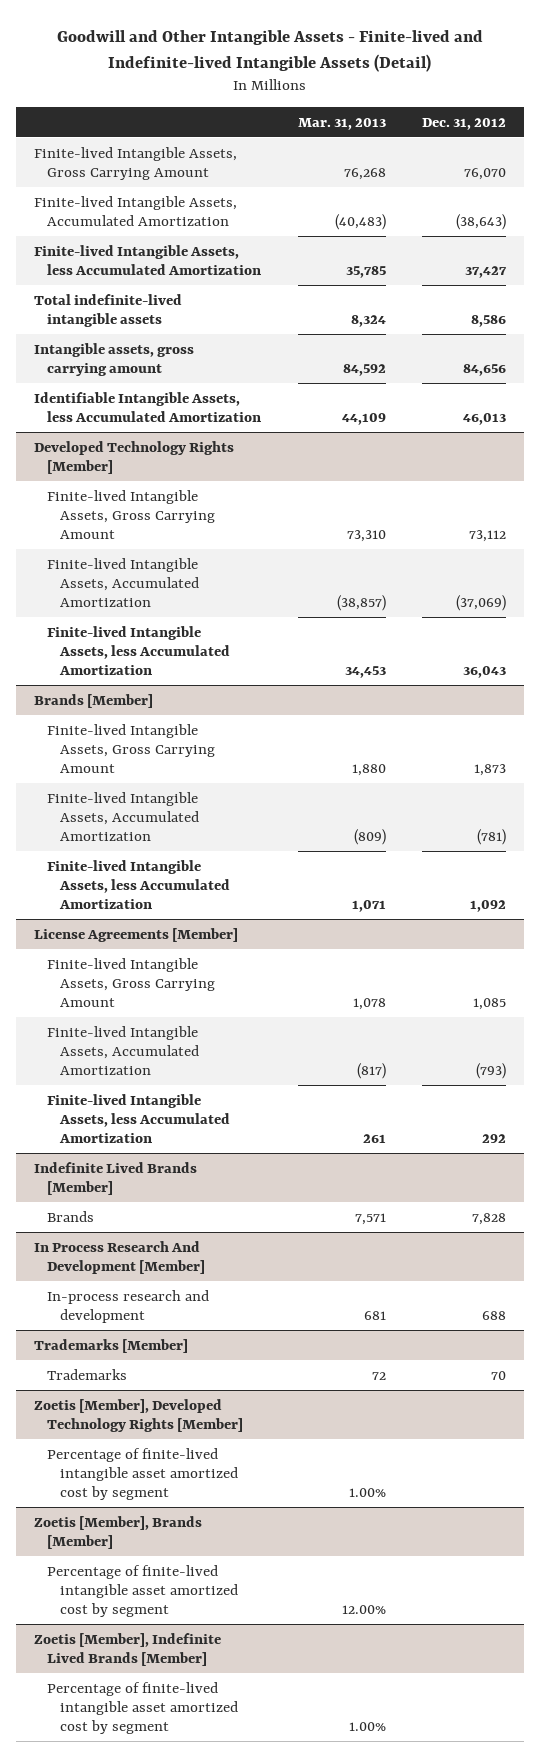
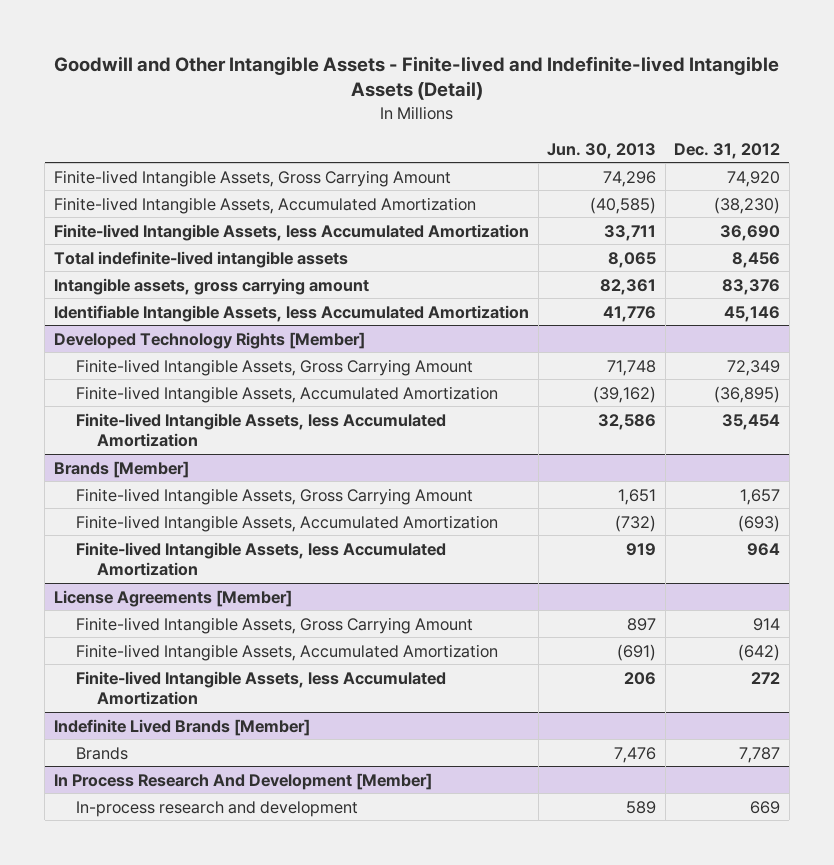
[297,117,386,130] Mar. 31, 2013 -> none
none -> [547,142,657,159] Jun. 30, 2013
[463,167,506,180] 76,070 -> [727,170,781,187] 74,920
[455,213,506,230] (38,643) -> [714,196,781,214] (38,230)
[464,265,507,278] 37,427 -> [720,224,781,241] 36,690
[470,314,506,327] 8,586 -> [732,251,781,268] 8,456
[462,363,506,376] 84,656 -> [722,278,781,295] 83,376
[462,412,506,425] 46,013 -> [724,305,781,322] 45,146
[468,530,506,543] 73,112 -> [727,359,781,376] 72,349
[455,595,506,612] (37,069) -> [714,385,781,403] (36,895)
[462,666,506,679] 36,043 -> [722,413,781,430] 35,454
[473,764,506,777] 1,873 -> [740,488,781,505] 1,657
[476,829,506,846] (781) -> [738,514,781,532] (693)
[469,900,506,913] 1,092 -> [747,542,781,556] 964
[472,998,506,1011] 1,085 -> [753,617,781,631] 914
[475,1063,506,1080] (793) -> [738,643,781,661] (642)
[481,1134,506,1144] 292 -> [751,671,781,684] 272
[471,1212,506,1225] 7,828 -> [739,746,781,763] 7,787
[34,1338,189,1353] Trademarks [Member] -> none
[47,1368,128,1380] Trademarks -> none
[34,1398,244,1432] Zoetis [Member], Developed Technology Rights [Member] -> none
[47,1447,239,1501] Percentage of finite-lived intangible asset amortized cost by segment -> none
[34,1515,203,1549] Zoetis [Member], Brands [Member] -> none
[47,1564,239,1618] Percentage of finite-lived intangible asset amortized cost by segment -> none
[34,1632,222,1666] Zoetis [Member], Indefinite Lived Brands [Member] -> none
[47,1681,239,1735] Percentage of finite-lived intangible asset amortized cost by segment -> none
[481,1310,506,1320] 688 -> [750,800,781,814] 669

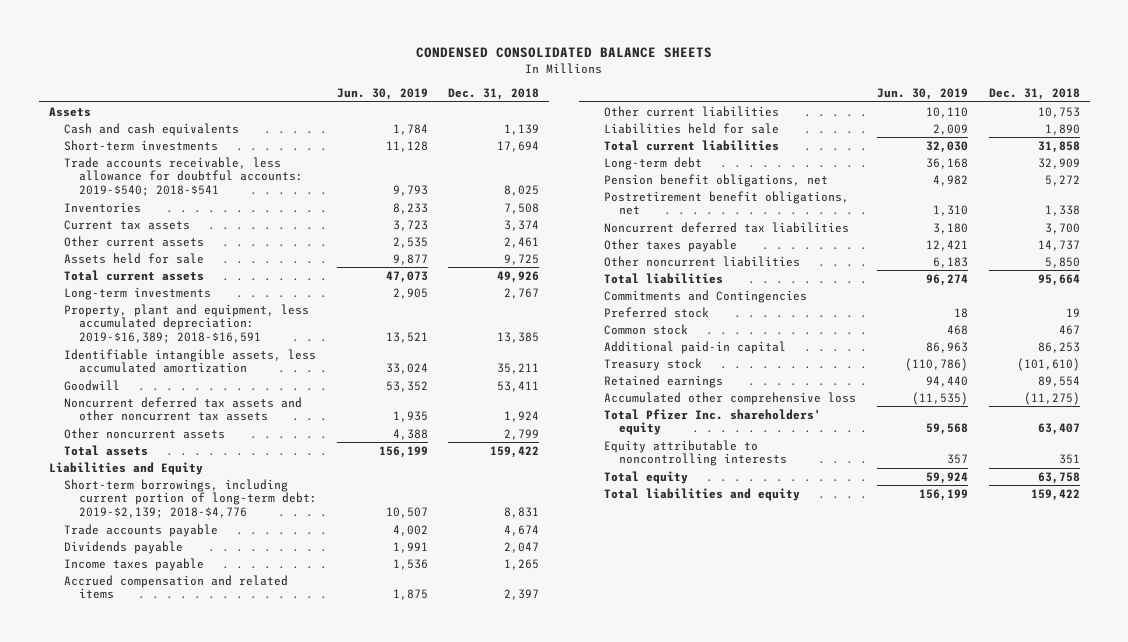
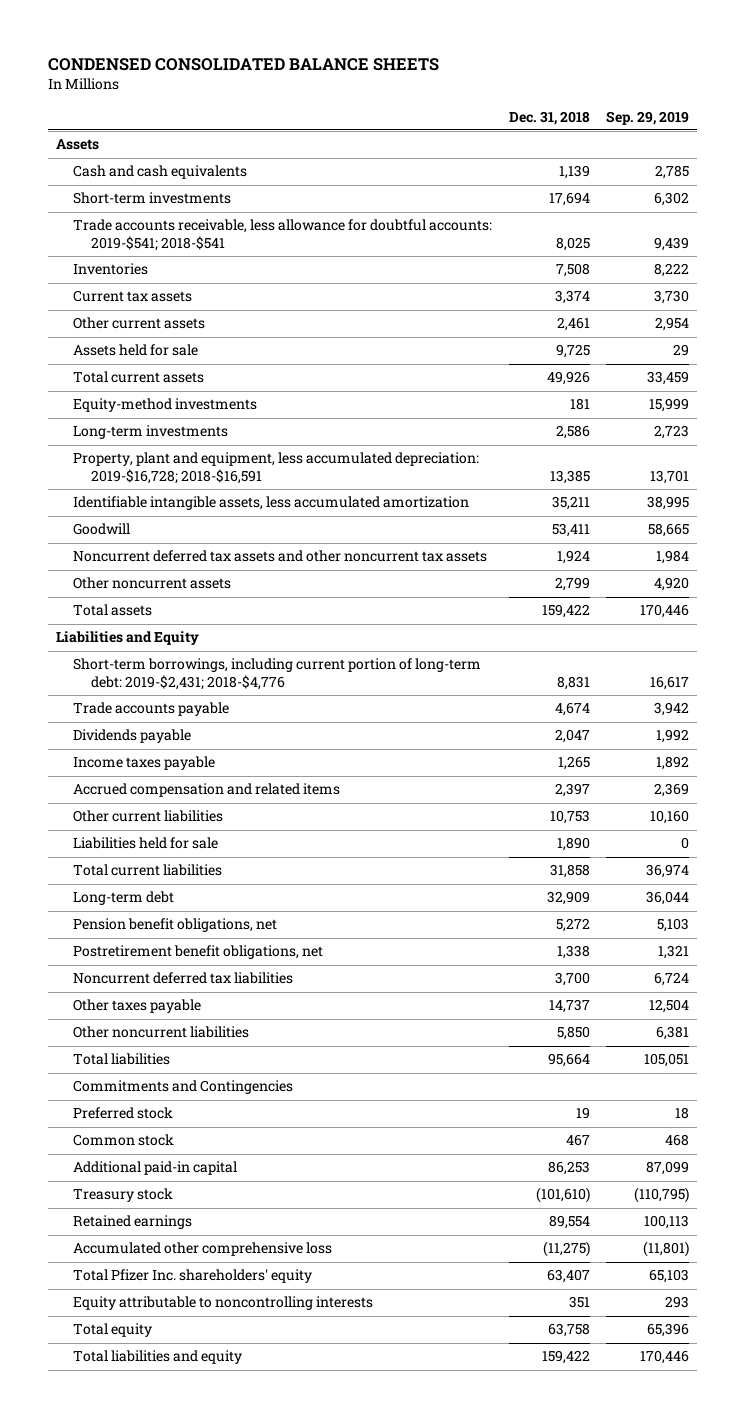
[337,88,429,101] Jun. 30, 2019 -> none
none -> [606,110,690,125] Sep. 29, 2019
[63,156,303,197] Trade accounts receivable, less allowance for doubtful accounts: 2019-$540; 2018-$541 -> [73,219,493,251] Trade accounts receivable, less allowance for doubtful accounts: 2019-$541; 2018-$541
none -> [73,398,258,413] Equity-method investments
[504,287,540,299] 2,767 -> [555,425,590,440] 2,586
[63,303,309,344] Property, plant and equipment, less accumulated depreciation: 2019-$16,389; 2018-$16,591 -> [73,452,480,484] Property, plant and equipment, less accumulated depreciation: 2019-$16,728; 2018-$16,591
[63,478,317,519] Short-term borrowings, including current portion of long-term debt: 2019-$2,139; 2018-$4,776 -> [73,658,482,690] Short-term borrowings, including current portion of long-term debt: 2019-$2,431; 2018-$4,776

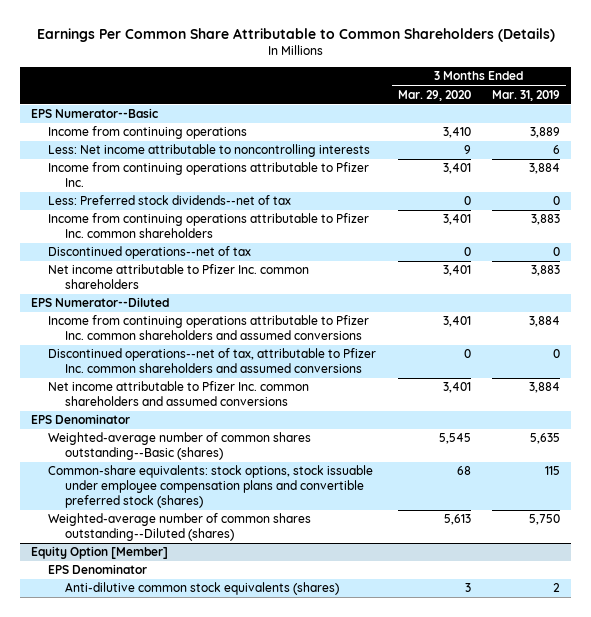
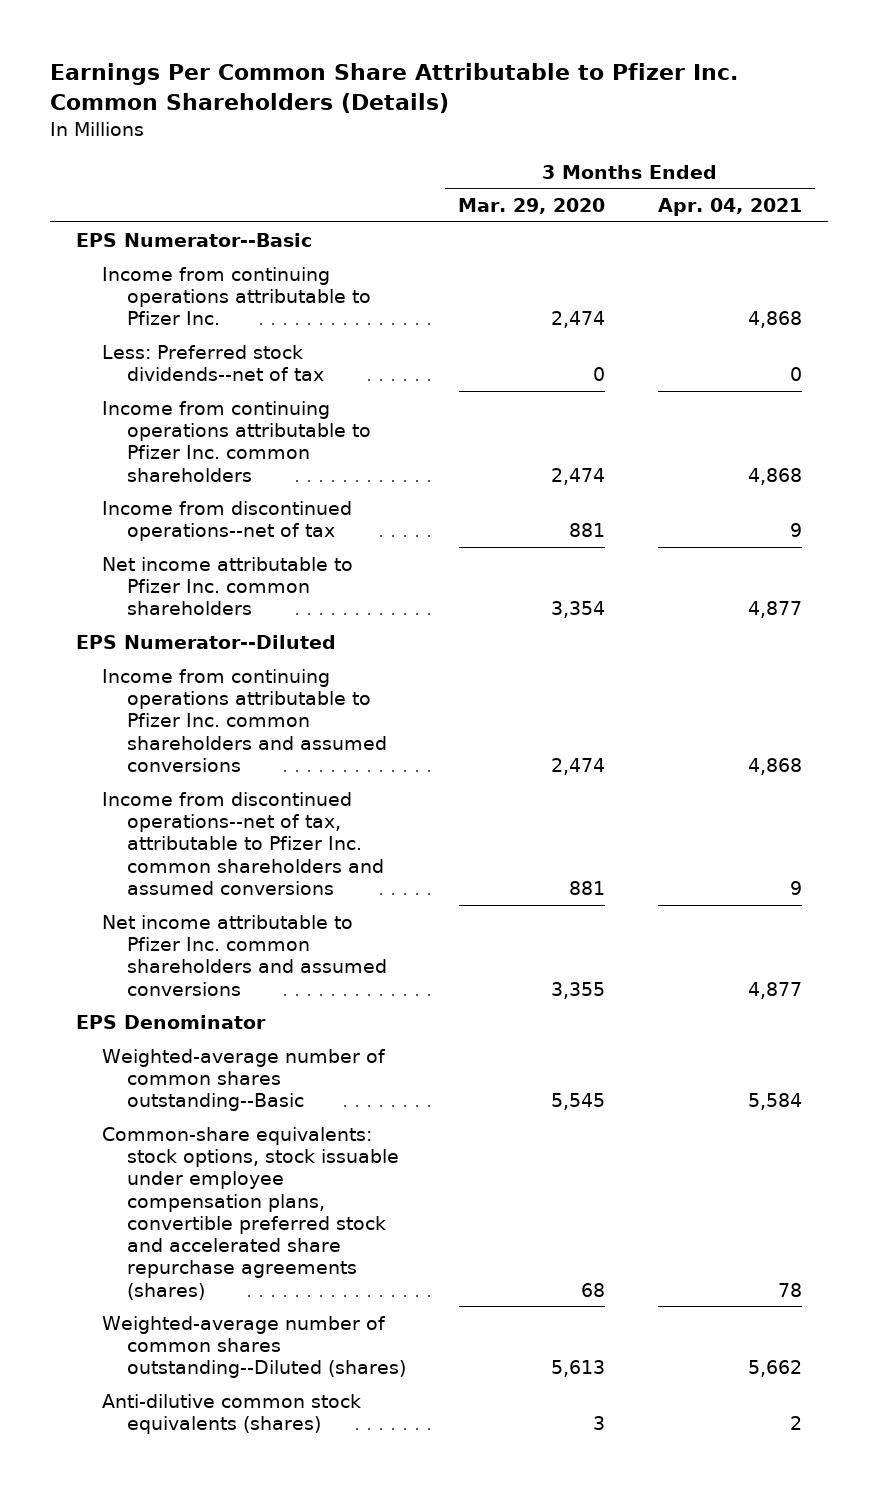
[36,27,555,42] Earnings Per Common Share Attributable to Common Shareholders (Details) -> [49,62,738,113] Earnings Per Common Share Attributable to Pfizer Inc. Common Shareholders (Details)
[492,89,561,101] Mar. 31, 2019 -> none
none -> [657,198,802,217] Apr. 04, 2021
[47,126,247,140] Income from continuing operations -> none
[47,144,370,158] Less: Net income attributable to noncontrolling interests -> none
[442,163,471,175] 3,401 -> [551,311,606,329] 2,474
[442,214,471,226] 3,401 -> [551,467,606,485] 2,474
[47,246,251,260] Discontinued operations--net of tax -> [101,500,352,542] Income from discontinued operations--net of tax
[463,247,471,257] 0 -> [569,523,606,538] 881
[442,265,471,277] 3,401 -> [551,601,606,619] 3,354
[442,316,471,328] 3,401 -> [551,757,606,775] 2,474
[47,348,376,374] Discontinued operations--net of tax, attributable to Pfizer Inc. common shareholders and assumed conversions -> [101,791,384,895] Income from discontinued operations--net of tax, attributable to Pfizer Inc. common shareholders and assumed conversions
[463,349,471,359] 0 -> [569,880,606,895] 881
[442,382,471,394] 3,401 -> [551,981,606,999] 3,355
[47,432,311,461] Weighted-average number of common shares outstanding--Basic (shares) -> [101,1048,386,1112] Weighted-average number of common shares outstanding--Basic
[47,465,373,509] Common-share equivalents: stock options, stock issuable under employee compensation plans and convertible preferred stock (shares) -> [101,1126,399,1300] Common-share equivalents: stock options, stock issuable under employee compensation plans, convertible preferred stock and accelerated share repurchase agreements (shares)
[30,546,168,560] Equity Option [Member] -> none
[47,564,147,575] EPS Denominator -> none

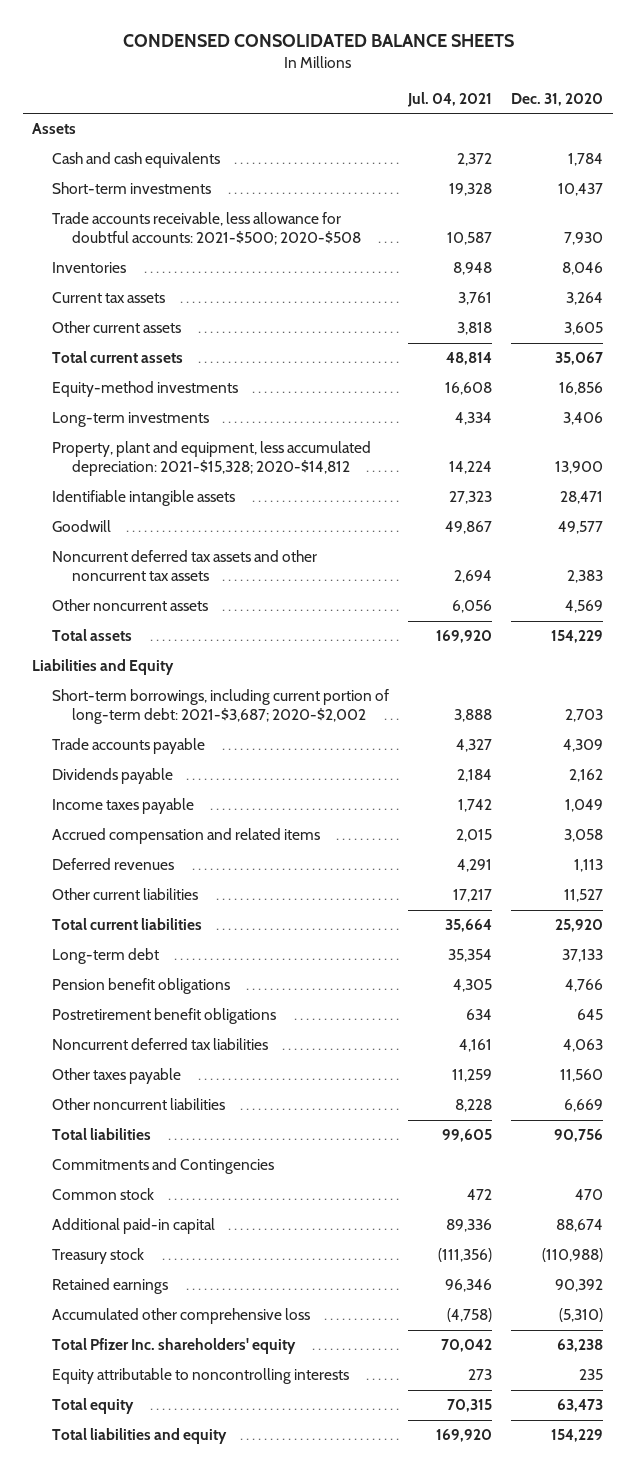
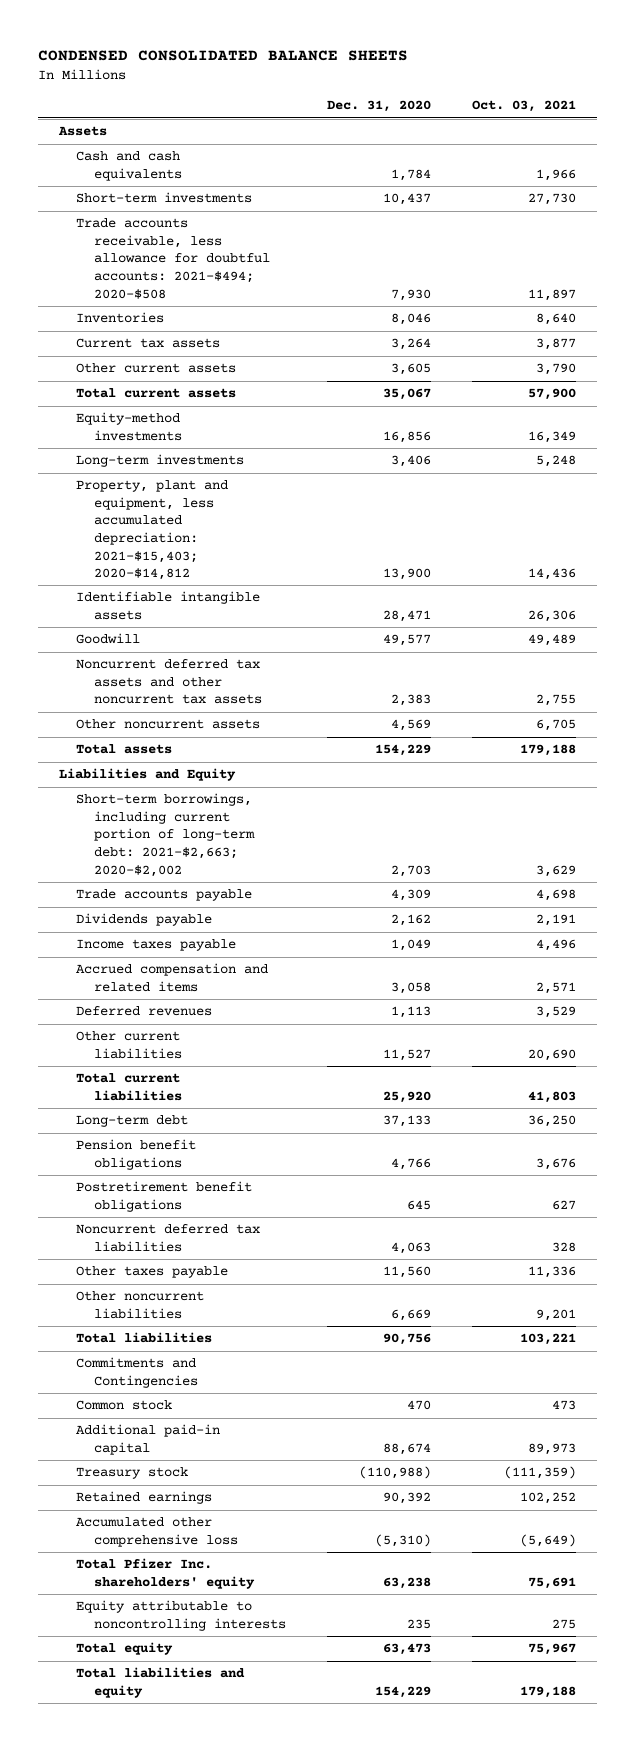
[407,91,493,107] Jul. 04, 2021 -> none
none -> [472,100,577,113] Oct. 03, 2021
[52,212,362,246] Trade accounts receivable, less allowance for doubtful accounts: 2021-$500; 2020-$508 -> [76,218,270,299] Trade accounts receivable, less allowance for doubtful accounts: 2021-$494; 2020-$508
[52,441,372,477] Property, plant and equipment, less accumulated depreciation: 2021-$15,328; 2020-$14,812 -> [76,480,229,581] Property, plant and equipment, less accumulated depreciation: 2021-$15,403; 2020-$14,812
[52,689,390,725] Short-term borrowings, including current portion of long-term debt: 2021-$3,687; 2020-$2,002 -> [76,793,255,877] Short-term borrowings, including current portion of long-term debt: 2021-$2,663; 2020-$2,002

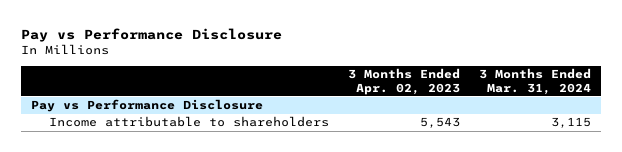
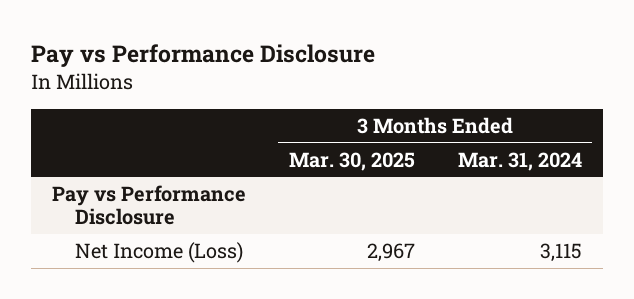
[348,68,461,95] 3 Months Ended Apr. 02, 2023 -> none
none -> [289,151,416,171] Mar. 30, 2025
[48,116,329,128] Income attributable to shareholders -> [75,242,244,264] Net Income (Loss)

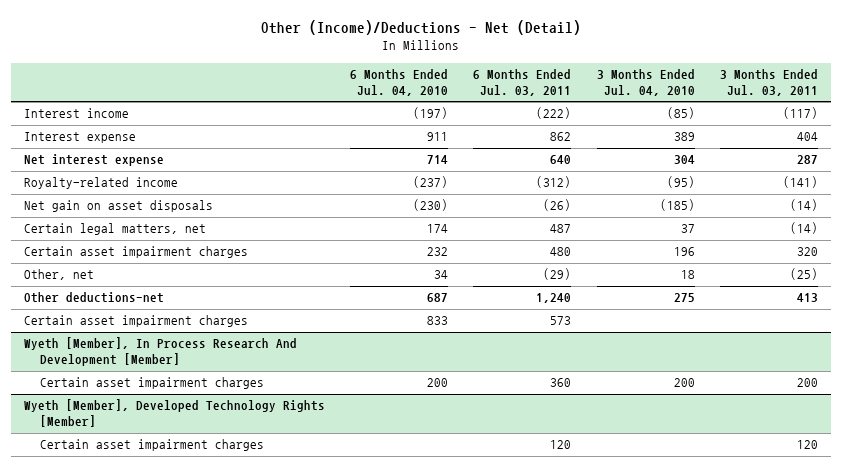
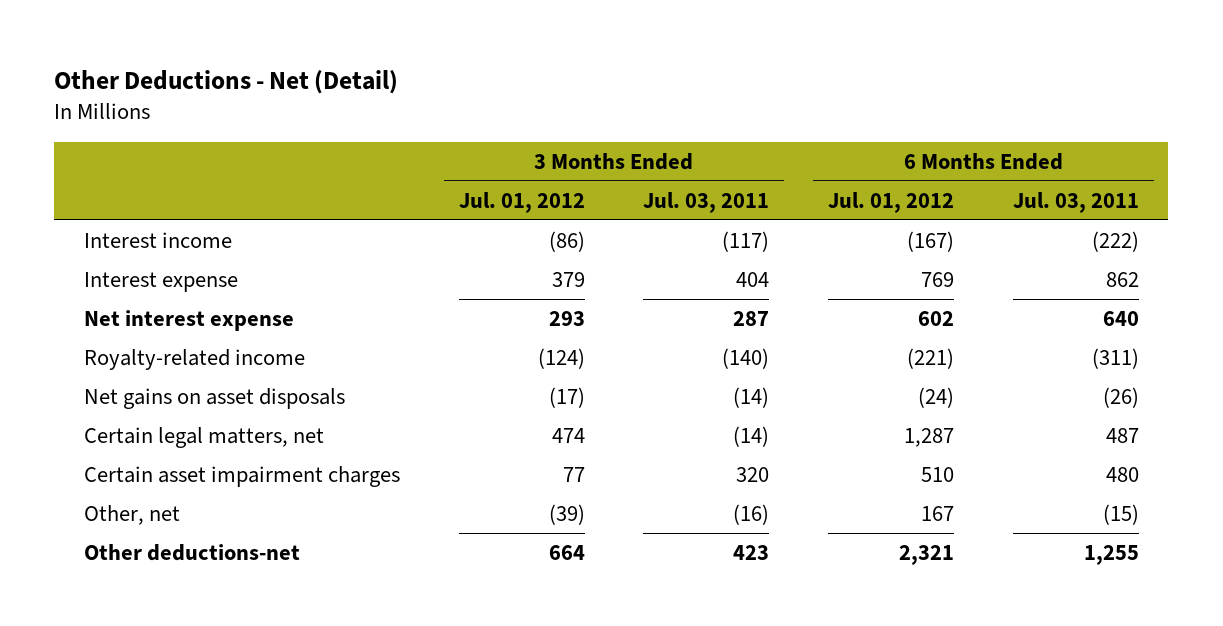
[260,19,581,35] Other (Income)/Deductions - Net (Detail) -> [54,70,399,95] Other Deductions - Net (Detail)
[350,69,449,96] 6 Months Ended Jul. 04, 2010 -> none
[596,69,695,96] 3 Months Ended Jul. 04, 2010 -> none
none -> [458,191,585,213] Jul. 01, 2012
none -> [828,191,955,213] Jul. 01, 2012
[536,176,572,189] (312) -> [1091,347,1139,369] (311)
[782,176,818,189] (141) -> [722,347,770,369] (140)
[24,200,214,213] Net gain on asset disposals -> [83,387,345,409] Net gains on asset disposals
[24,315,249,328] Certain asset impairment charges -> none
[24,337,298,367] Wyeth [Member], In Process Research And Development [Member] -> none
[40,377,265,390] Certain asset impairment charges -> none
[24,399,326,428] Wyeth [Member], Developed Technology Rights [Member] -> none
[40,439,265,452] Certain asset impairment charges -> none
[543,268,572,281] (29) -> [1102,503,1139,525] (15)
[789,268,818,281] (25) -> [733,503,770,525] (16)
[536,293,572,304] 1,240 -> [1083,544,1139,565] 1,255
[796,293,818,303] 413 -> [733,544,770,560] 423

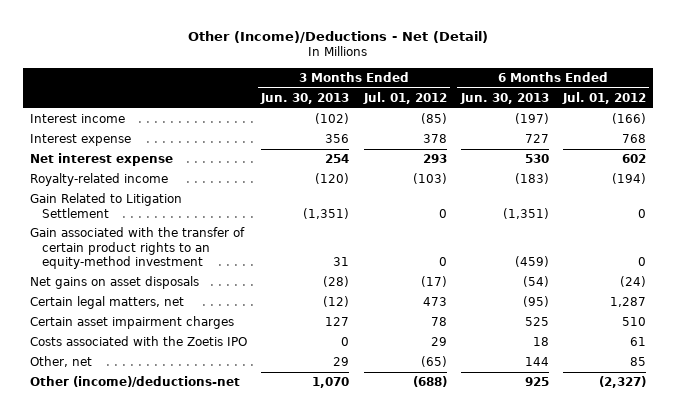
[54,70,399,95] Other Deductions - Net (Detail) -> [188,30,489,43] Other (Income)/Deductions - Net (Detail)
[643,191,770,213] Jul. 03, 2011 -> none
[1012,191,1139,213] Jul. 03, 2011 -> none
none -> [260,93,350,105] Jun. 30, 2013
none -> [459,93,549,105] Jun. 30, 2013
[548,230,585,252] (86) -> [420,113,447,125] (85)
[907,230,955,252] (167) -> [611,113,646,125] (166)
[551,271,585,287] 379 -> [422,134,447,144] 378
[921,271,955,287] 769 -> [621,134,646,144] 768
[537,347,585,369] (124) -> [412,173,447,185] (103)
[907,347,955,369] (221) -> [611,173,646,185] (194)
none -> [30,193,183,218] Gain Related to Litigation Settlement
none -> [30,227,246,269] Gain associated with the transfer of certain product rights to an equity-method investment
[551,427,585,443] 474 -> [422,297,447,307] 473
[562,466,585,482] 77 -> [430,317,447,327] 78
none -> [30,336,248,347] Costs associated with the Zoetis IPO
[548,503,585,525] (39) -> [420,356,447,368] (65)
[921,505,955,521] 167 -> [629,357,646,367] 85
[83,543,300,561] Other deductions-net -> [30,376,241,388] Other (income)/deductions-net
[548,544,585,560] 664 -> [412,376,447,388] (688)
[899,544,955,565] 2,321 -> [598,376,646,389] (2,327)

